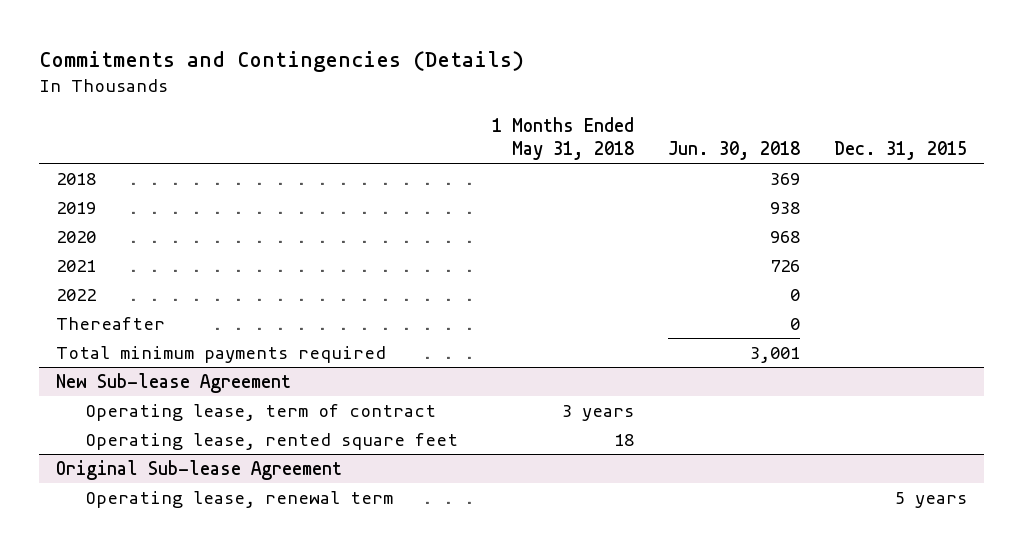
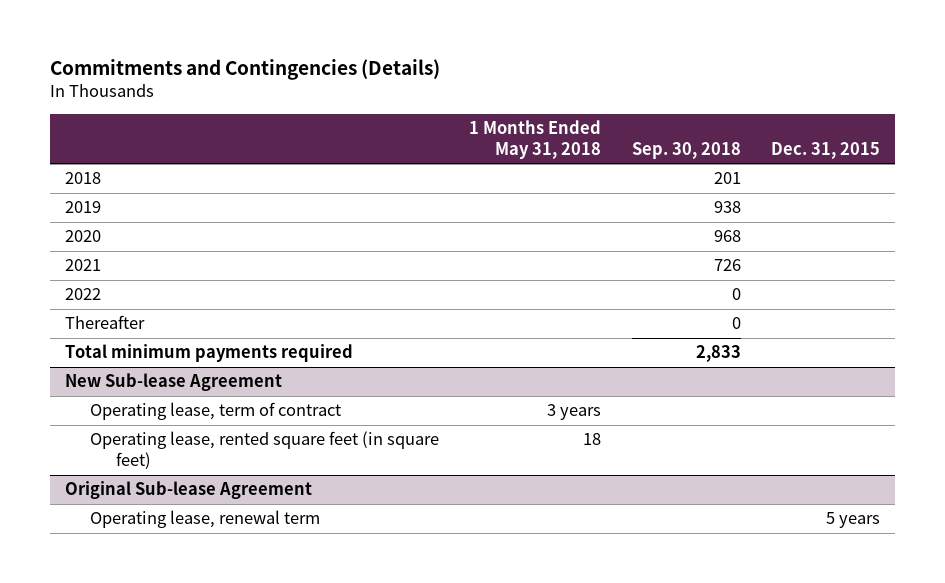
[667,141,800,161] Jun. 30, 2018 -> none
none -> [631,141,741,159] Sep. 30, 2018
[84,432,458,450] Operating lease, rented square feet -> [90,431,440,470] Operating lease, rented square feet (in square feet)

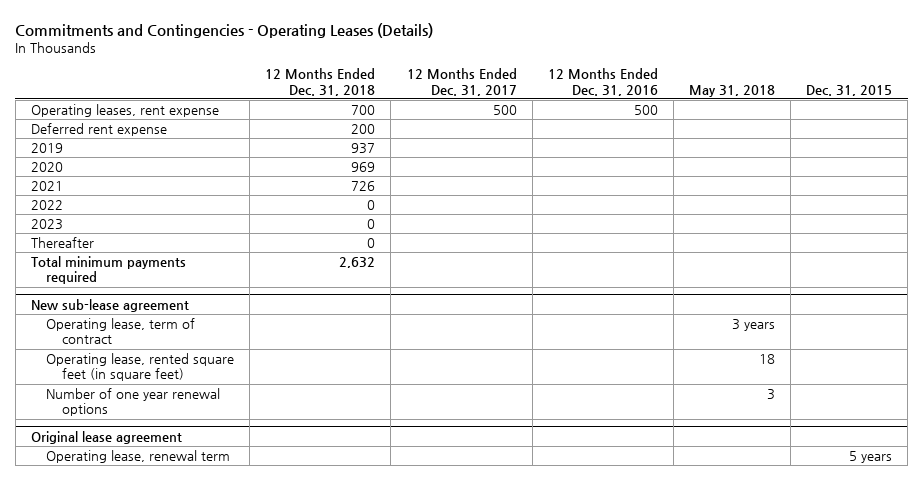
[49,59,440,81] Commitments and Contingencies (Details) -> [15,22,434,38] Commitments and Contingencies - Operating Leases (Details)
[469,119,602,159] 1 Months Ended May 31, 2018 -> none
[631,141,741,159] Sep. 30, 2018 -> none
none -> [265,68,376,96] 12 Months Ended Dec. 31, 2018
none -> [406,68,517,96] 12 Months Ended Dec. 31, 2017
none -> [547,68,658,96] 12 Months Ended Dec. 31, 2016
none -> [688,84,775,97] May 31, 2018
[64,172,101,185] 2018 -> none
none -> [30,104,219,118] Operating leases, rent expense
none -> [30,123,167,137] Deferred rent expense
none -> [30,219,63,231] 2023
[64,373,282,392] New Sub-lease Agreement -> [30,298,189,312] New sub-lease agreement
none -> [46,388,221,417] Number of one year renewal options
[64,481,312,500] Original Sub-lease Agreement -> [30,430,182,444] Original lease agreement

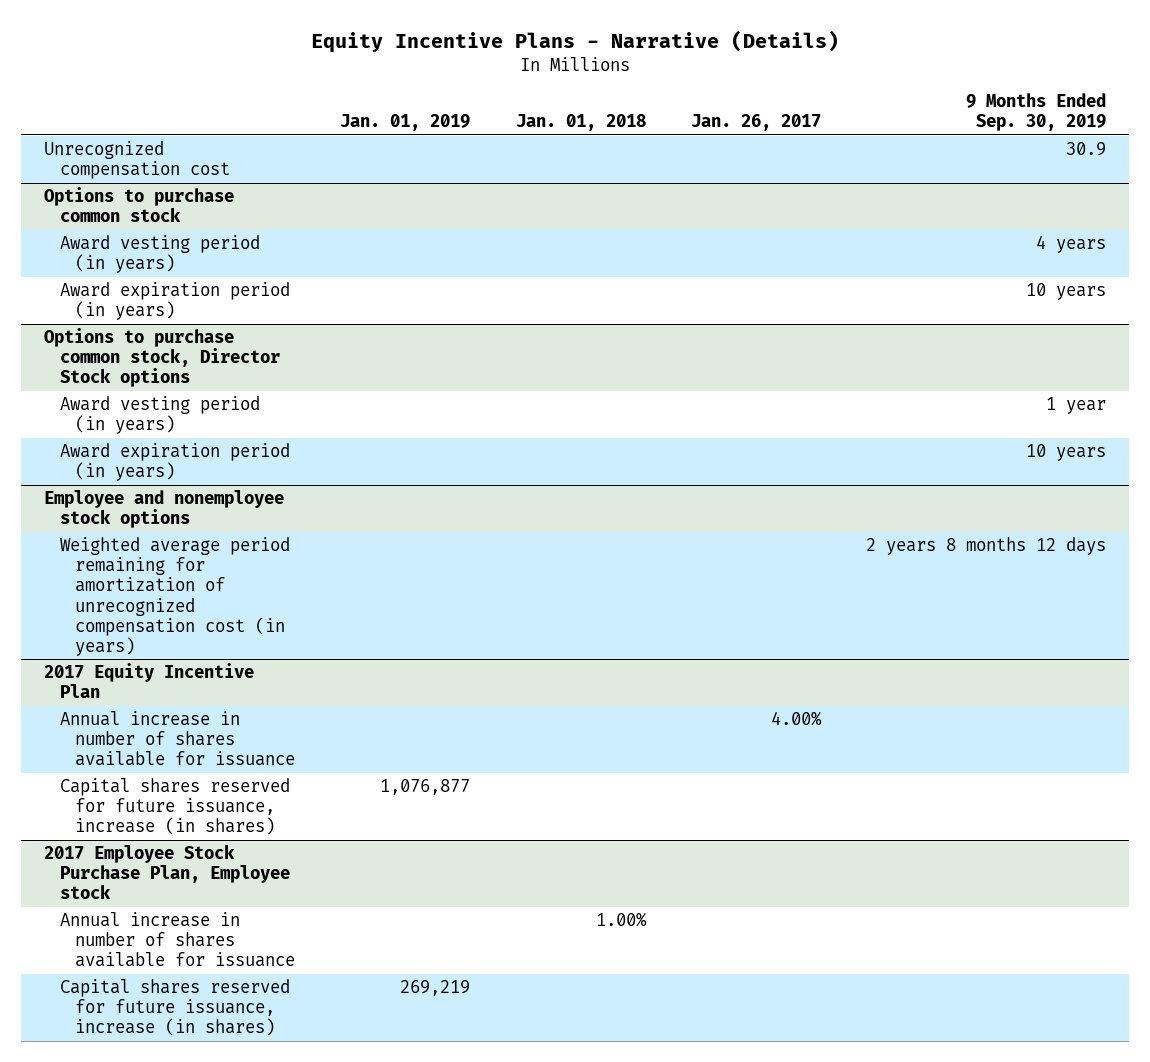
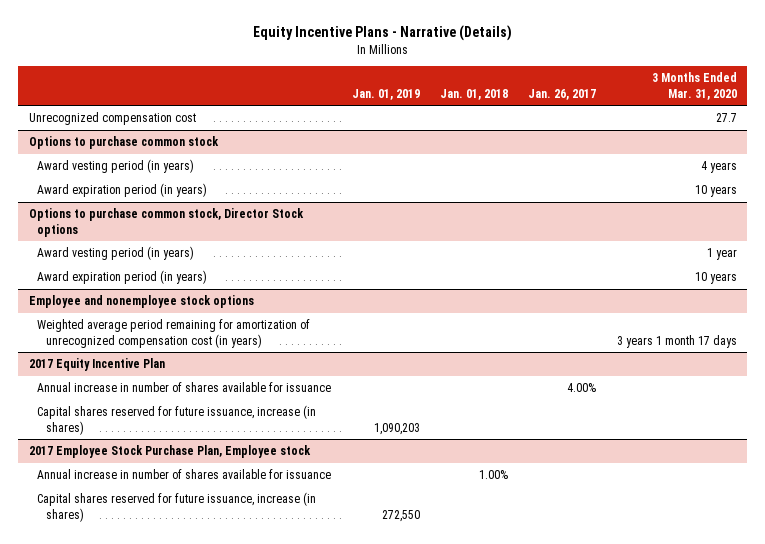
[965,93,1106,132] 9 Months Ended Sep. 30, 2019 -> none
none -> [651,72,737,100] 3 Months Ended Mar. 31, 2020
[380,779,471,796] 1,076,877 -> [373,422,420,435] 1,090,203
[400,980,471,997] 269,219 -> [381,509,420,522] 272,550

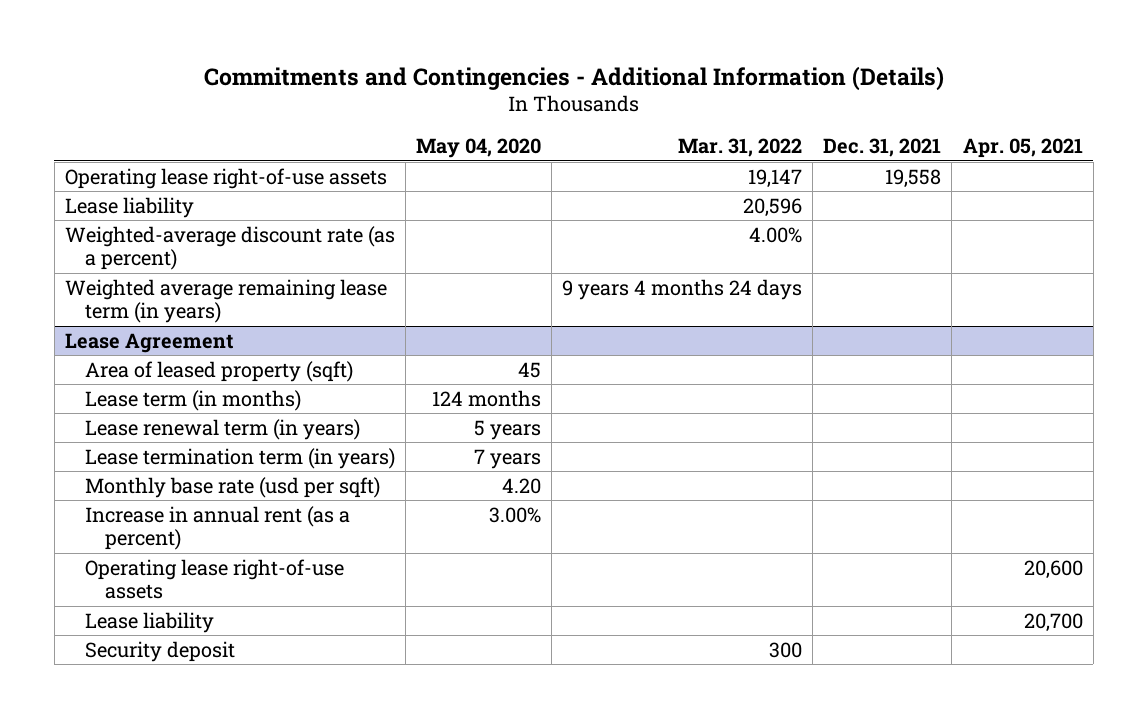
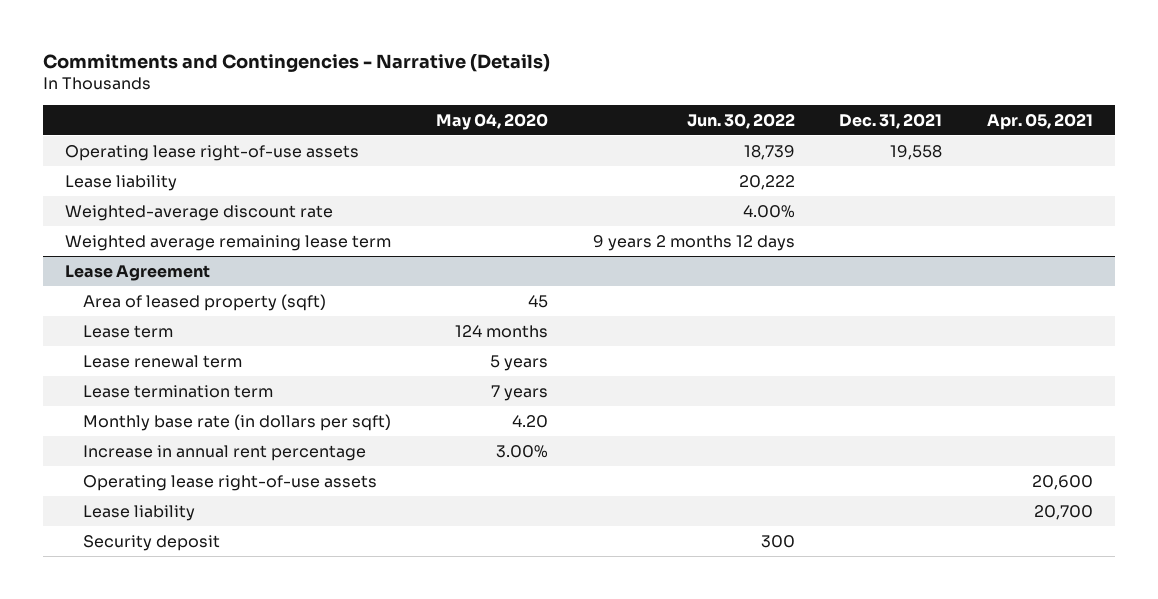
[203,65,944,91] Commitments and Contingencies - Additional Information (Details) -> [43,53,551,72] Commitments and Contingencies - Narrative (Details)
[678,138,803,158] Mar. 31, 2022 -> none
none -> [686,112,795,129] Jun. 30, 2022
[64,225,395,271] Weighted-average discount rate (as a percent) -> [65,204,334,221] Weighted-average discount rate
[64,278,387,324] Weighted average remaining lease term (in years) -> [65,234,392,251] Weighted average remaining lease term
[84,389,301,411] Lease term (in months) -> [82,324,173,338] Lease term
[84,418,360,440] Lease renewal term (in years) -> [82,354,242,368] Lease renewal term
[84,447,395,469] Lease termination term (in years) -> [82,384,273,398] Lease termination term
[84,476,380,498] Monthly base rate (usd per sqft) -> [82,413,391,431] Monthly base rate (in dollars per sqft)
[84,505,350,551] Increase in annual rent (as a percent) -> [82,444,366,461] Increase in annual rent percentage

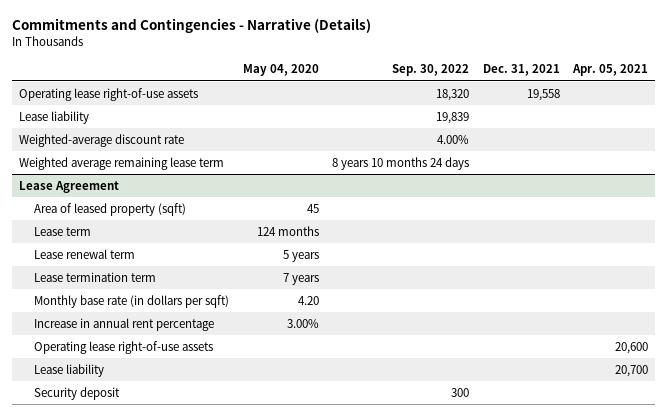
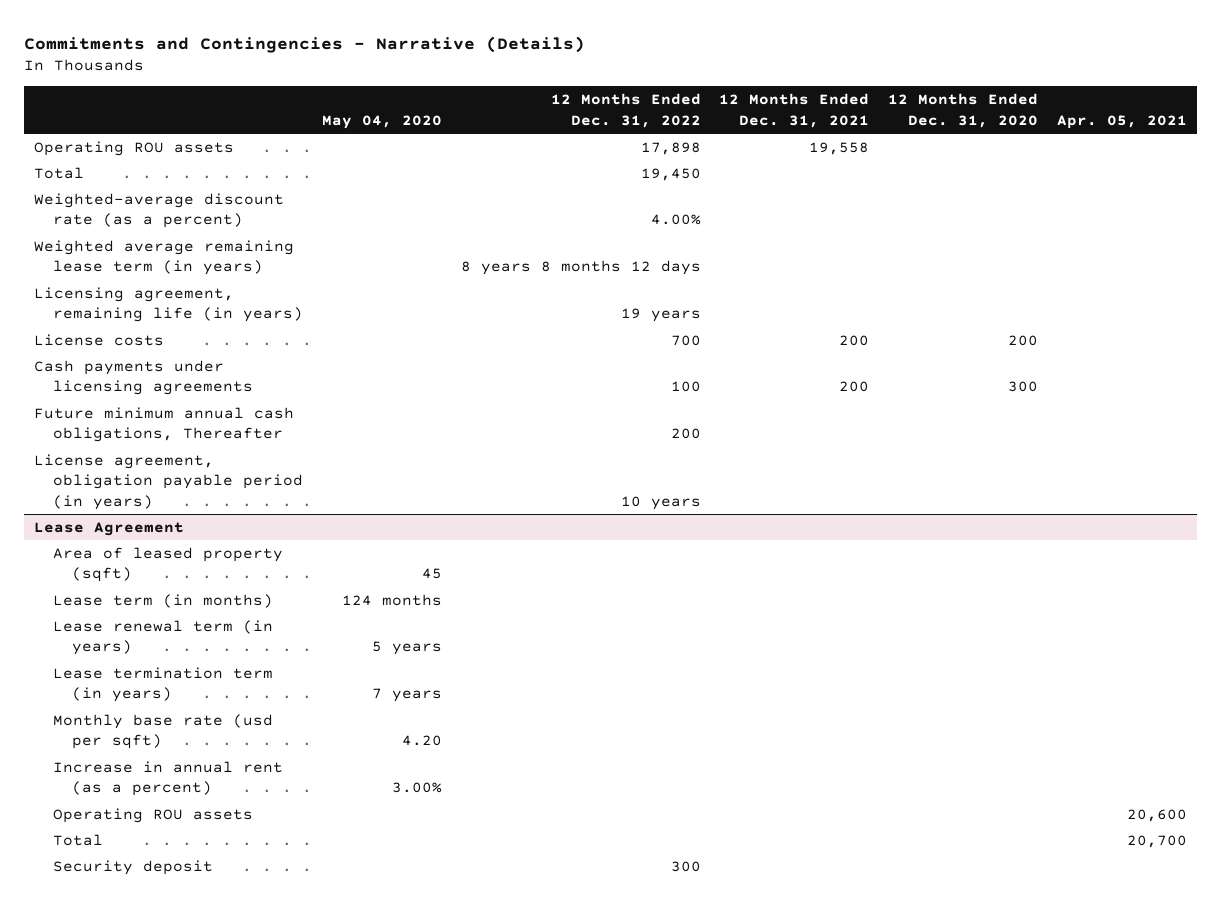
[392,64,470,77] Sep. 30, 2022 -> none
[482,64,560,77] Dec. 31, 2021 -> none
none -> [550,93,701,128] 12 Months Ended Dec. 31, 2022
none -> [719,93,870,128] 12 Months Ended Dec. 31, 2021
none -> [888,93,1039,128] 12 Months Ended Dec. 31, 2020
[18,87,198,101] Operating lease right-of-use assets -> [33,140,234,156] Operating ROU assets
[18,110,89,124] Lease liability -> [33,166,84,179] Total
[18,133,184,147] Weighted-average discount rate -> [33,192,284,229] Weighted-average discount rate (as a percent)
[18,156,224,170] Weighted average remaining lease term -> [33,239,294,276] Weighted average remaining lease term (in years)
none -> [33,286,303,323] Licensing agreement, remaining life (in years)
none -> [33,333,164,346] License costs
none -> [33,359,253,396] Cash payments under licensing agreements
none -> [33,406,294,443] Future minimum annual cash obligations, Thereafter
none -> [33,453,303,510] License agreement, obligation payable period (in years)
[33,226,91,236] Lease term -> [52,593,273,608] Lease term (in months)
[33,248,135,259] Lease renewal term -> [52,619,273,656] Lease renewal term (in years)
[33,271,156,282] Lease termination term -> [52,666,273,703] Lease termination term (in years)
[33,294,229,308] Monthly base rate (in dollars per sqft) -> [52,713,273,750] Monthly base rate (usd per sqft)
[33,317,214,331] Increase in annual rent percentage -> [52,760,283,797] Increase in annual rent (as a percent)
[33,340,213,354] Operating lease right-of-use assets -> [52,807,253,823] Operating ROU assets
[33,363,104,377] Lease liability -> [52,833,103,846] Total

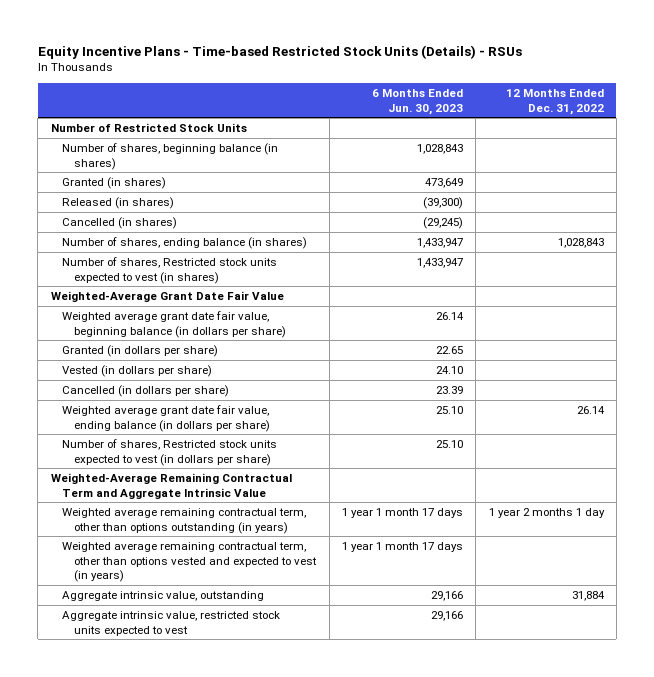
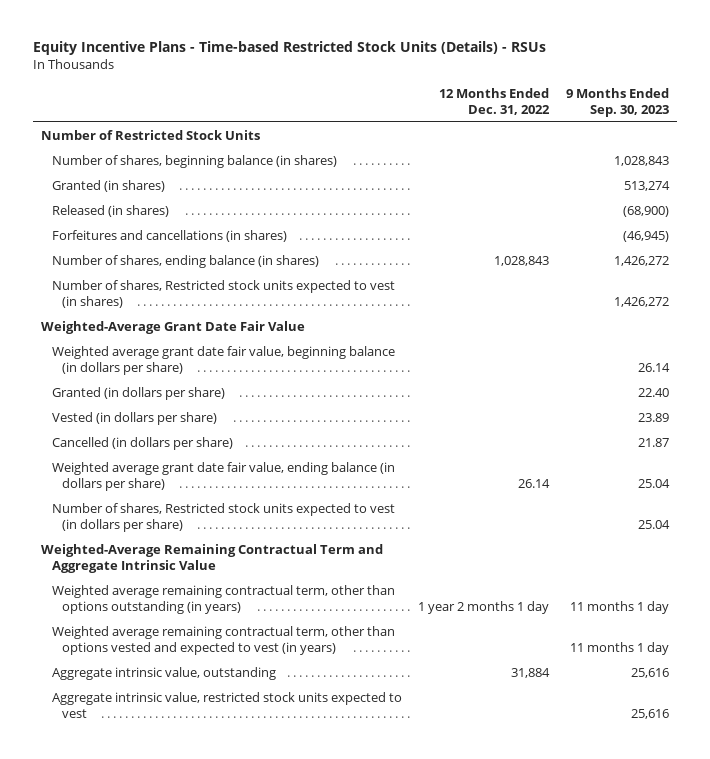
[371,88,463,115] 6 Months Ended Jun. 30, 2023 -> none
none -> [565,87,669,117] 9 Months Ended Sep. 30, 2023
[62,216,178,229] Cancelled (in shares) -> [51,229,287,242] Forfeitures and cancellations (in shares)

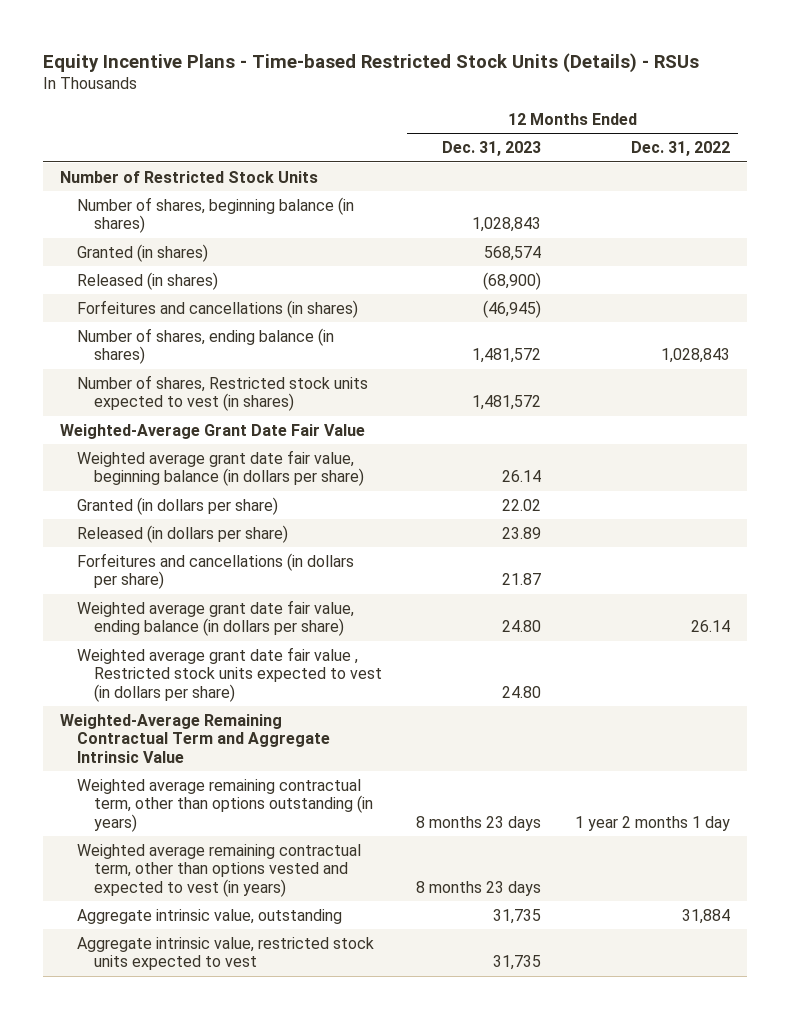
[565,87,669,117] 9 Months Ended Sep. 30, 2023 -> none
none -> [441,141,541,157] Dec. 31, 2023
[51,411,217,425] Vested (in dollars per share) -> [76,524,288,543] Released (in dollars per share)
[51,436,233,450] Cancelled (in dollars per share) -> [76,552,354,590] Forfeitures and cancellations (in dollars per share)
[51,502,395,532] Number of shares, Restricted stock units expected to vest (in dollars per share) -> [76,646,382,702] Weighted average grant date fair value , Restricted stock units expected to vest (in dollars per share)

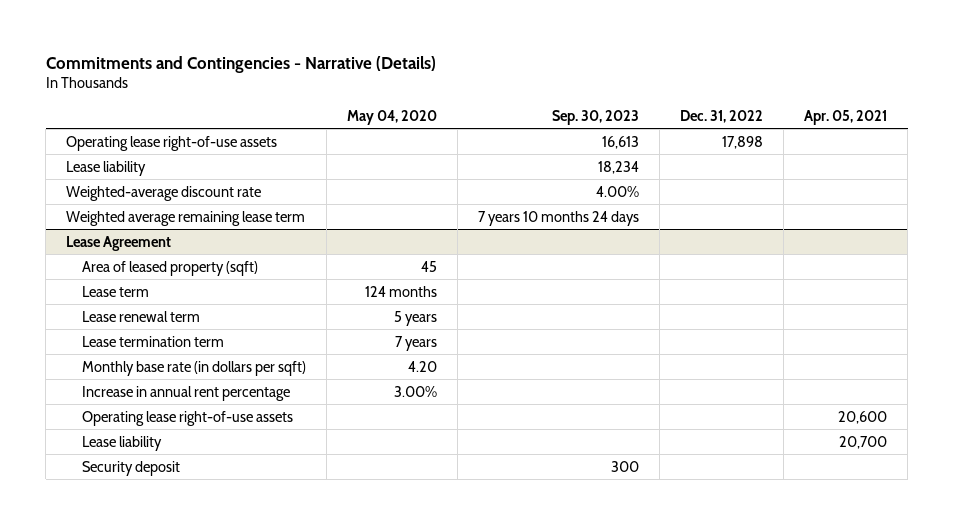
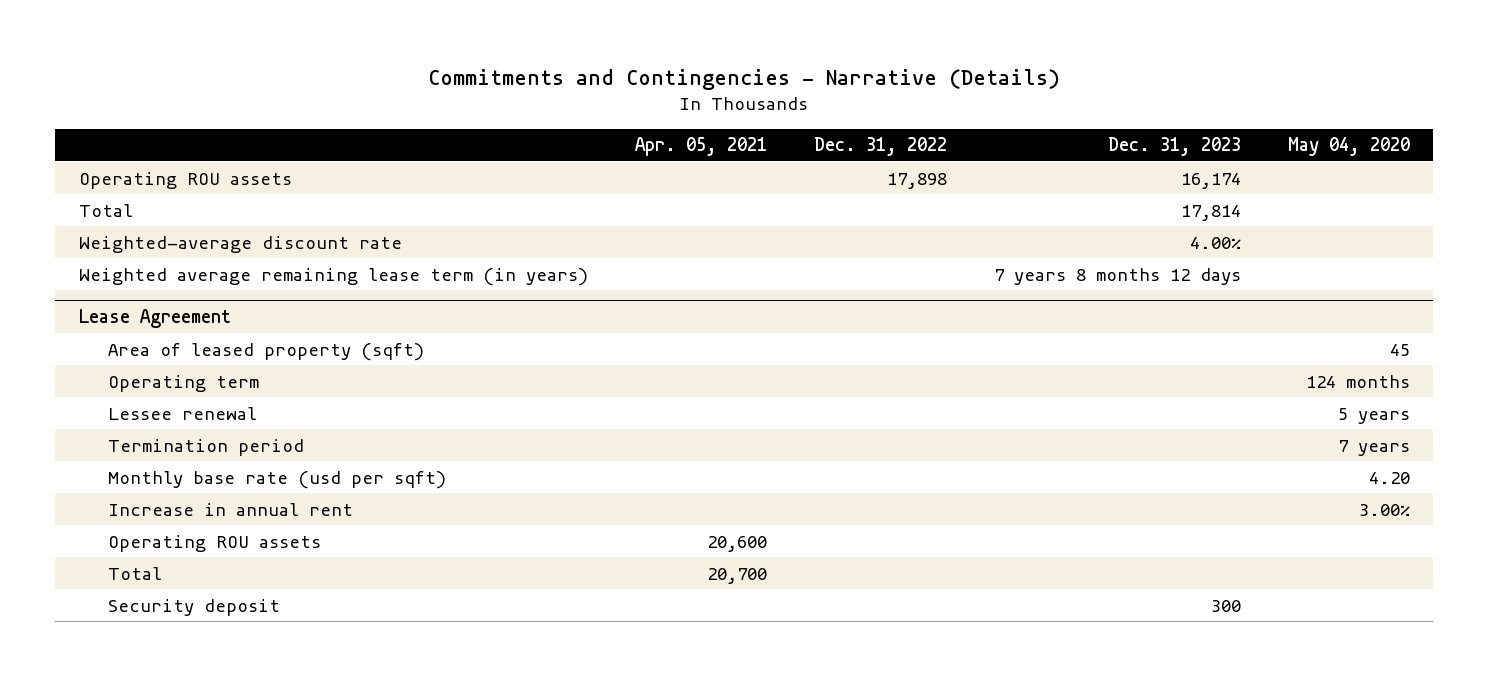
[551,109,639,125] Sep. 30, 2023 -> none
none -> [1107,137,1241,157] Dec. 31, 2023
[66,135,278,151] Operating lease right-of-use assets -> [78,171,292,189] Operating ROU assets
[66,160,147,176] Lease liability -> [78,203,133,217] Total
[66,210,306,226] Weighted average remaining lease term -> [78,267,588,286] Weighted average remaining lease term (in years)
[81,335,224,347] Lease termination term -> none
[81,285,149,297] Lease term -> [107,374,259,392] Operating term
[81,310,200,322] Lease renewal term -> [107,406,257,420] Lessee renewal
none -> [107,438,304,456] Termination period
[81,360,306,376] Monthly base rate (in dollars per sqft) -> [107,470,446,489] Monthly base rate (usd per sqft)
[81,385,290,401] Increase in annual rent percentage -> [107,502,353,516] Increase in annual rent
[81,410,293,426] Operating lease right-of-use assets -> [107,534,321,552] Operating ROU assets
[81,435,162,451] Lease liability -> [107,566,162,580] Total

